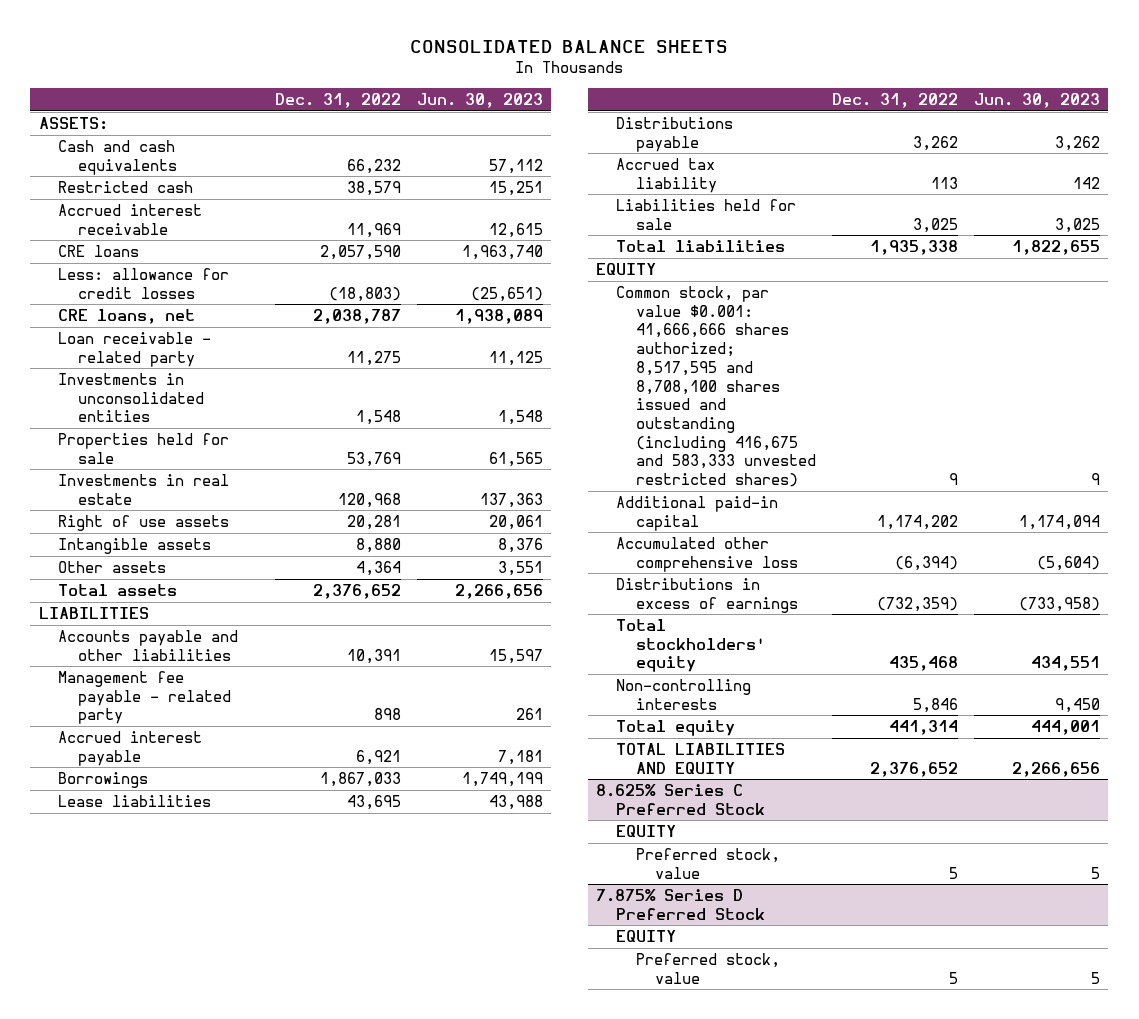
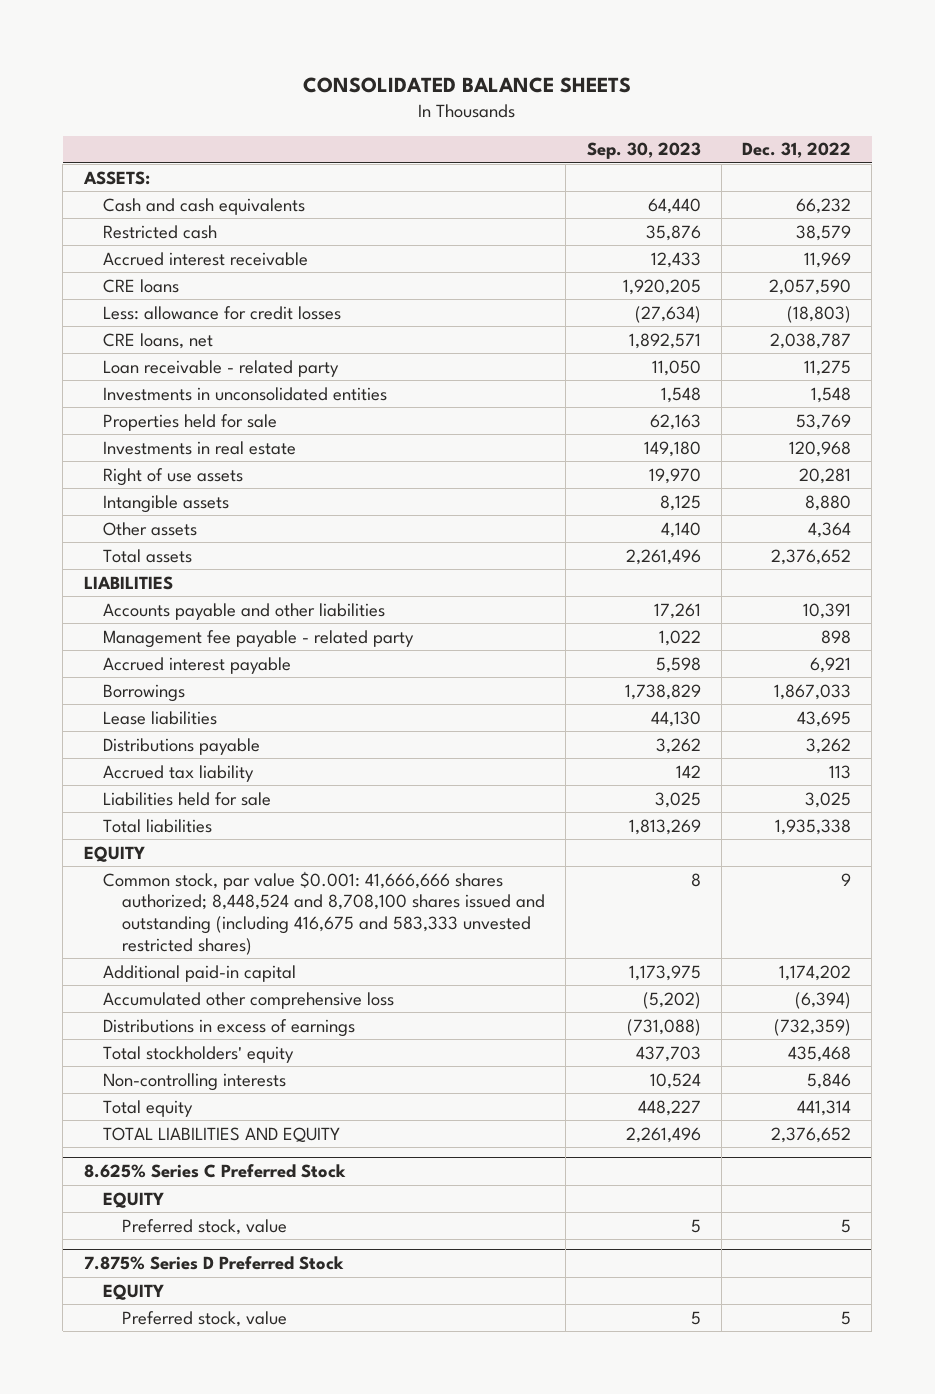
[416,93,543,109] Jun. 30, 2023 -> none
none -> [586,142,701,160] Sep. 30, 2023
[615,285,816,488] Common stock, par value $0.001: 41,666,666 shares authorized; 8,517,595 and 8,708,100 shares issued and outstanding (including 416,675 and 583,333 unvested restricted shares) -> [102,870,546,955] Common stock, par value $0.001: 41,666,666 shares authorized; 8,448,524 and 8,708,100 shares issued and outstanding (including 416,675 and 583,333 unvested restricted shares)

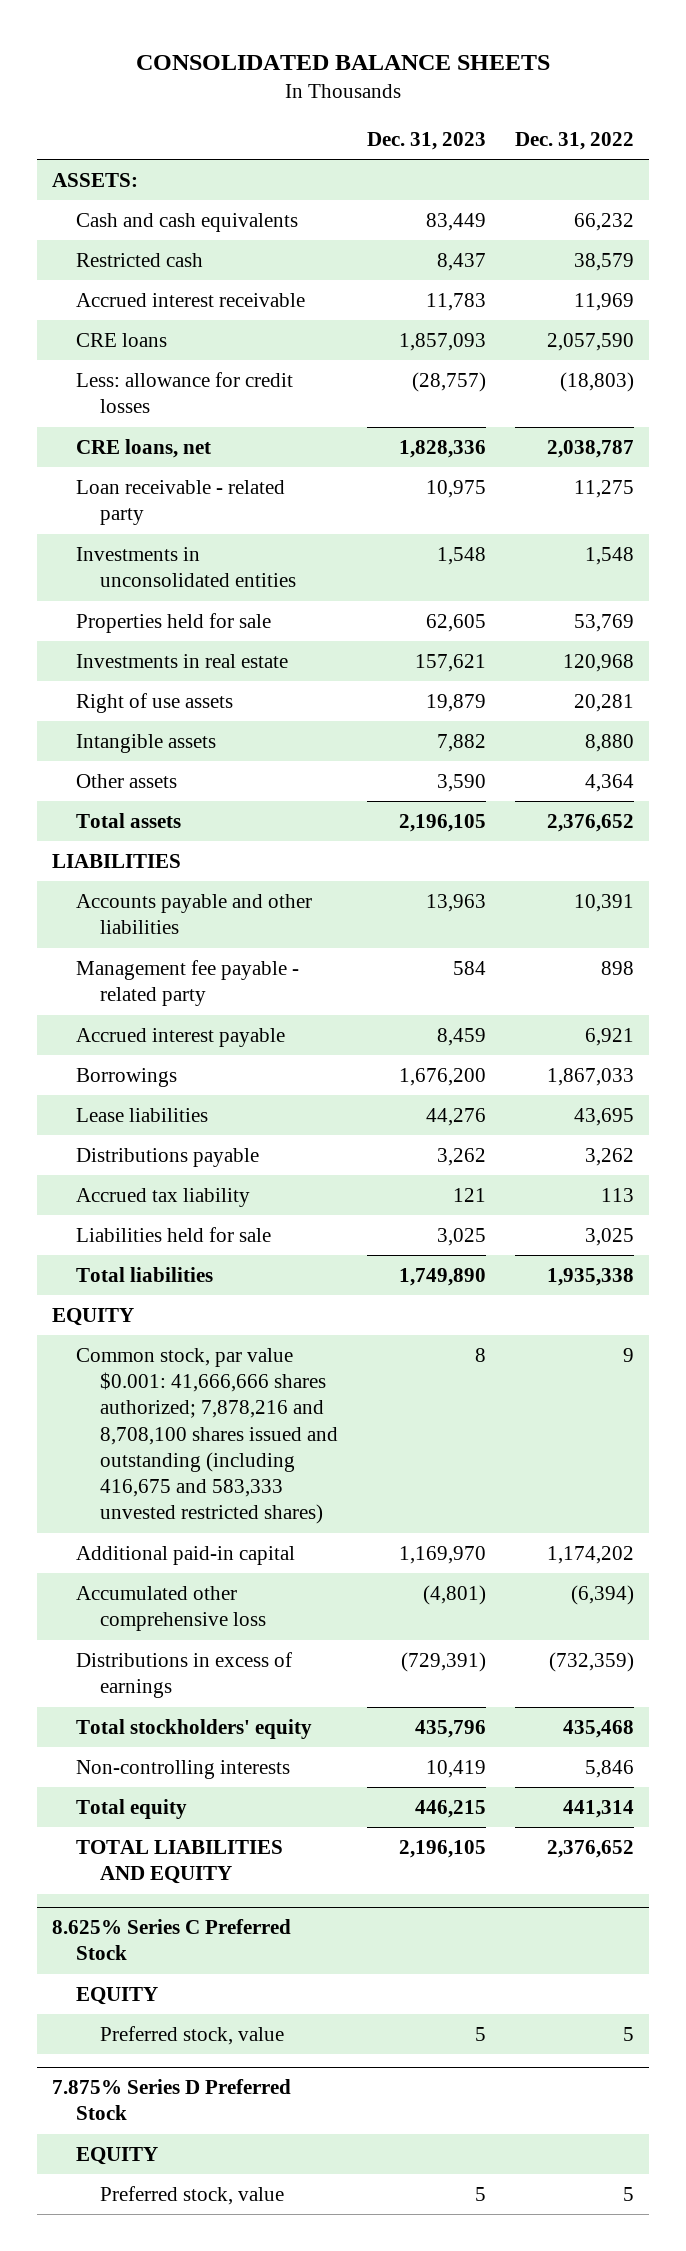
[586,142,701,160] Sep. 30, 2023 -> none
none -> [367,131,487,150] Dec. 31, 2023
[102,870,546,955] Common stock, par value $0.001: 41,666,666 shares authorized; 8,448,524 and 8,708,100 shares issued and outstanding (including 416,675 and 583,333 unvested restricted shares) -> [76,1347,339,1525] Common stock, par value $0.001: 41,666,666 shares authorized; 7,878,216 and 8,708,100 shares issued and outstanding (including 416,675 and 583,333 unvested restricted shares)

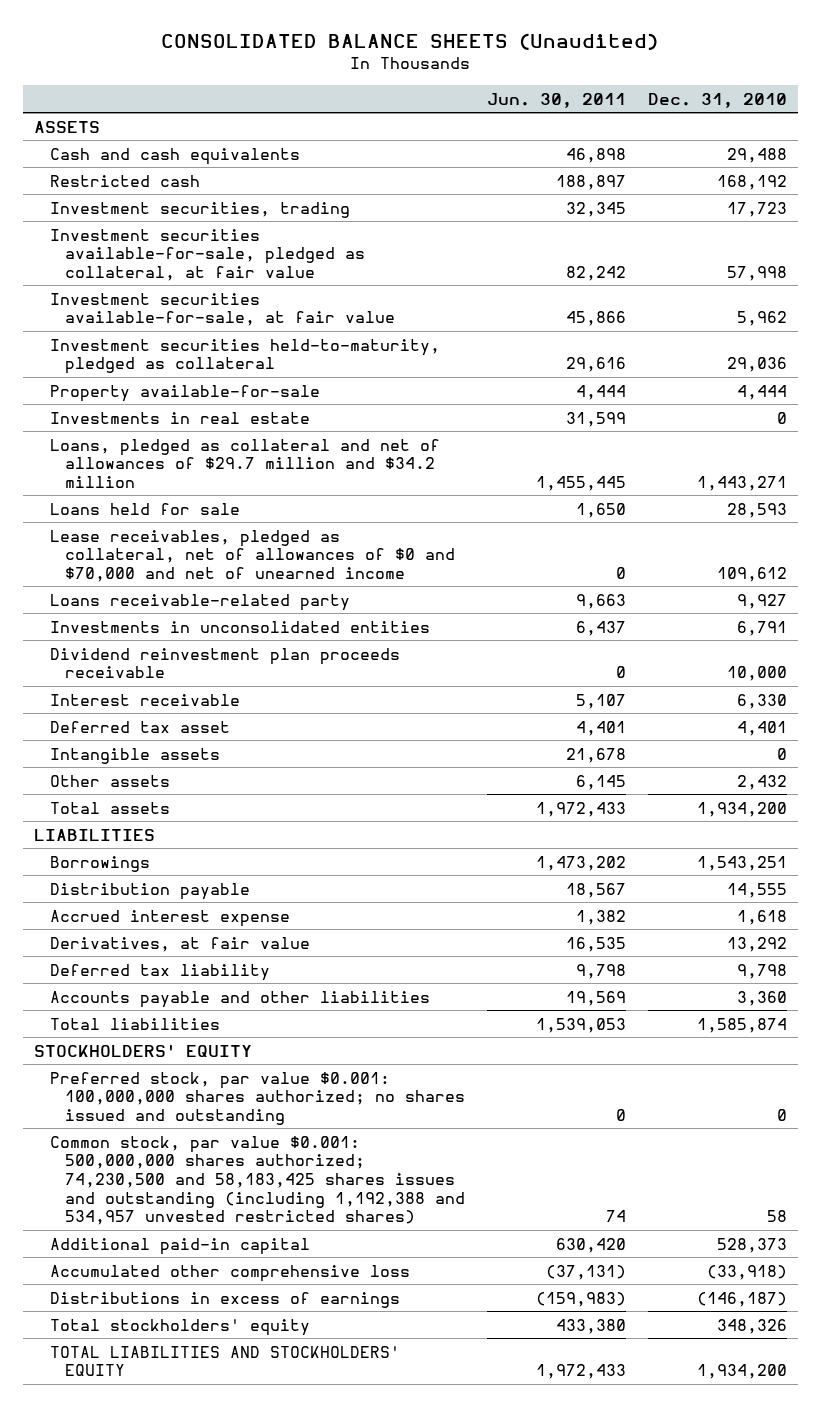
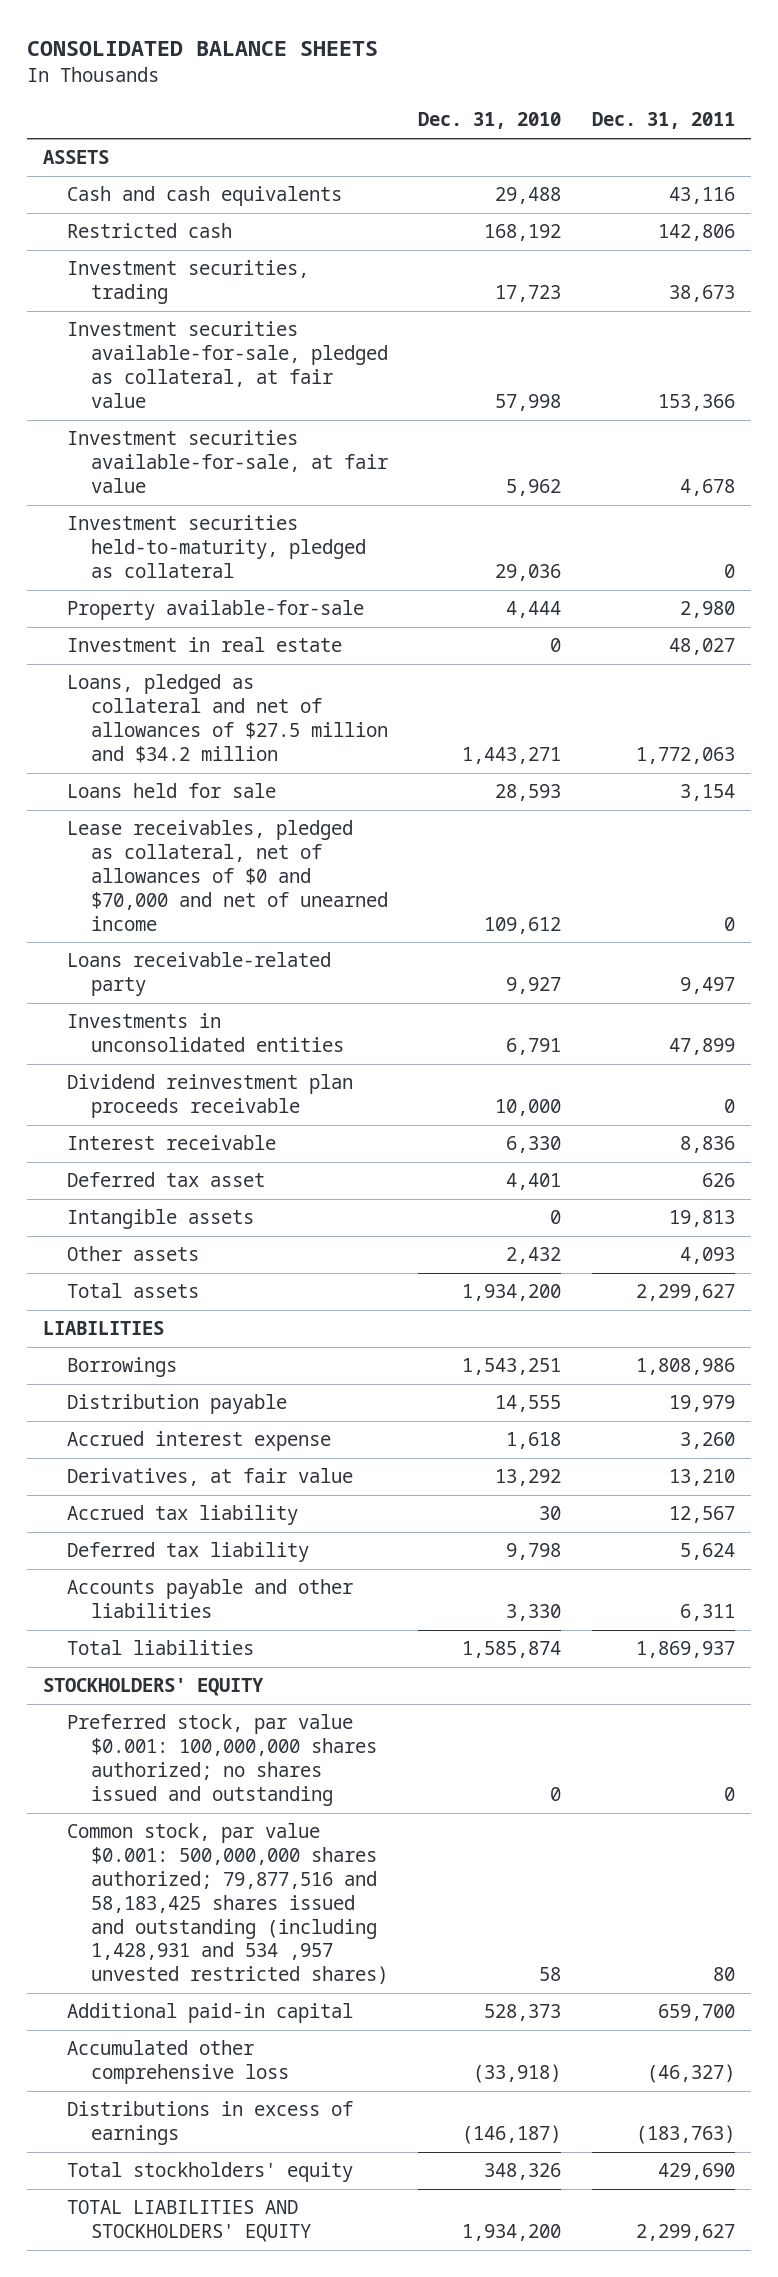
[161,32,659,50] CONSOLIDATED BALANCE SHEETS (Unaudited) -> [27,41,379,57] CONSOLIDATED BALANCE SHEETS
[487,92,627,108] Jun. 30, 2011 -> none
none -> [592,112,736,130] Dec. 31, 2011
[49,411,310,424] Investments in real estate -> [66,637,342,653] Investment in real estate
[49,438,440,488] Loans, pledged as collateral and net of allowances of $29.7 million and $34.2 million -> [66,674,388,763] Loans, pledged as collateral and net of allowances of $27.5 million and $34.2 million
none -> [66,1505,298,1526] Accrued tax liability
[736,990,787,1006] 3,360 -> [506,1604,562,1622] 3,330
[49,1135,466,1226] Common stock, par value $0.001: 500,000,000 shares authorized; 74,230,500 and 58,183,425 shares issues and outstanding (including 1,192,388 and 534,957 unvested restricted shares) -> [66,1823,388,1985] Common stock, par value $0.001: 500,000,000 shares authorized; 79,877,516 and 58,183,425 shares issued and outstanding (including 1,428,931 and 534 ,957 unvested restricted shares)

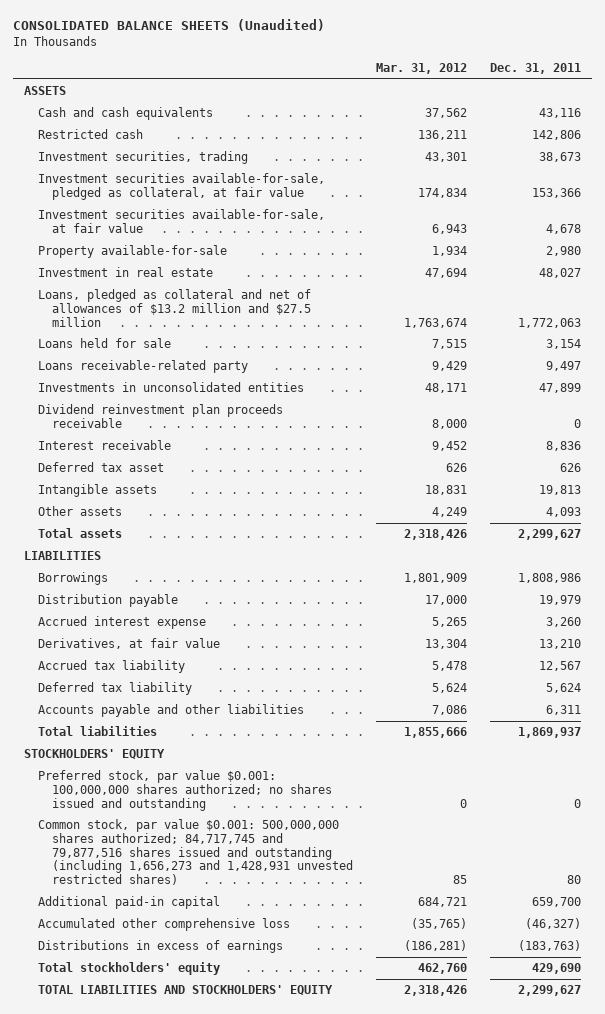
[27,41,379,57] CONSOLIDATED BALANCE SHEETS -> [12,19,325,32] CONSOLIDATED BALANCE SHEETS (Unaudited)
[418,112,562,130] Dec. 31, 2010 -> none
none -> [375,63,467,75] Mar. 31, 2012
[66,515,366,578] Investment securities held-to-maturity, pledged as collateral -> none
[66,674,388,763] Loans, pledged as collateral and net of allowances of $27.5 million and $34.2 million -> [38,289,312,327] Loans, pledged as collateral and net of allowances of $13.2 million and $27.5 million
[66,820,388,931] Lease receivables, pledged as collateral, net of allowances of $0 and $70,000 and net of unearned income -> none
[66,1823,388,1985] Common stock, par value $0.001: 500,000,000 shares authorized; 79,877,516 and 58,183,425 shares issued and outstanding (including 1,428,931 and 534 ,957 unvested restricted shares) -> [38,819,354,885] Common stock, par value $0.001: 500,000,000 shares authorized; 84,717,745 and 79,877,516 shares issued and outstanding (including 1,656,273 and 1,428,931 unvested restricted shares)

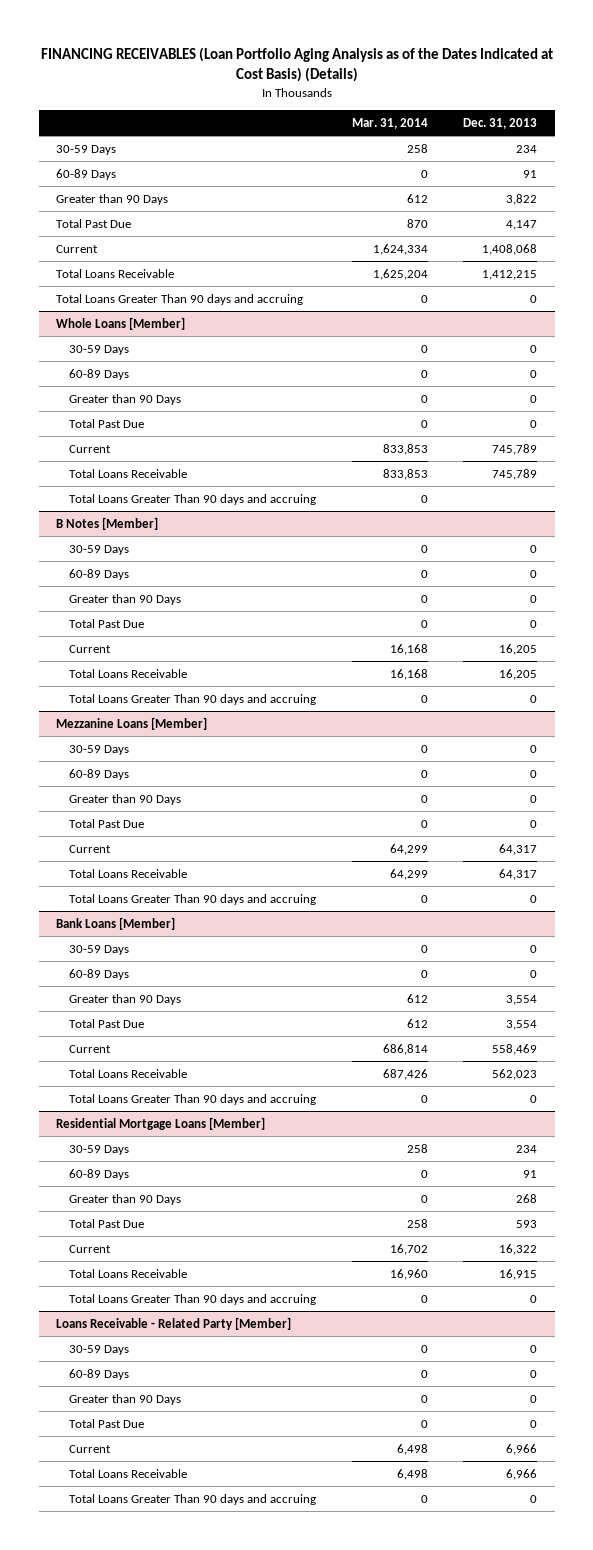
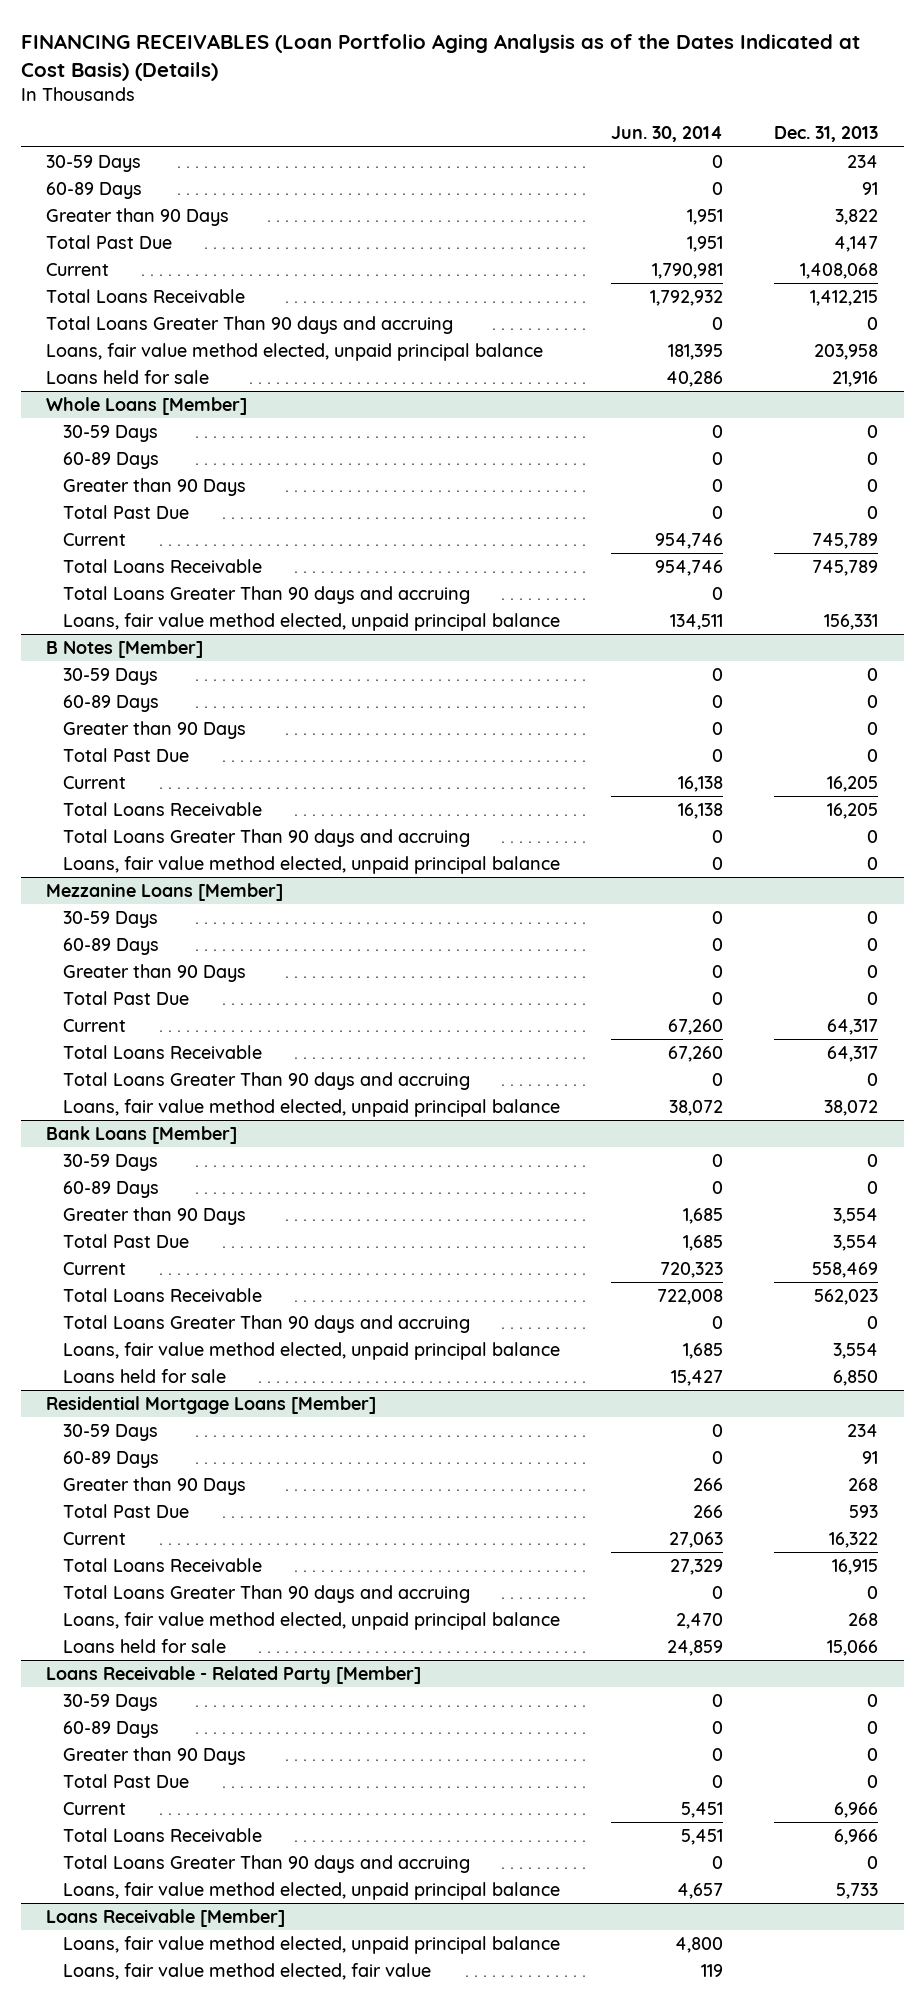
[351,118,428,130] Mar. 31, 2014 -> none
none -> [611,126,724,143] Jun. 30, 2014
none -> [46,343,544,362] Loans, fair value method elected, unpaid principal balance
none -> [46,370,210,385] Loans held for sale
none -> [63,613,561,632] Loans, fair value method elected, unpaid principal balance
none -> [63,856,561,875] Loans, fair value method elected, unpaid principal balance
none -> [63,1099,561,1118] Loans, fair value method elected, unpaid principal balance
none -> [63,1342,561,1361] Loans, fair value method elected, unpaid principal balance
none -> [63,1369,227,1384] Loans held for sale
none -> [63,1612,561,1631] Loans, fair value method elected, unpaid principal balance
none -> [63,1639,227,1654] Loans held for sale
none -> [63,1882,561,1901] Loans, fair value method elected, unpaid principal balance
none -> [46,1909,286,1928] Loans Receivable [Member]
none -> [63,1936,561,1955] Loans, fair value method elected, unpaid principal balance
none -> [63,1963,432,1981] Loans, fair value method elected, fair value

